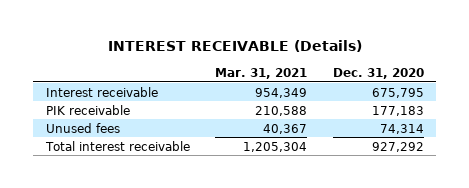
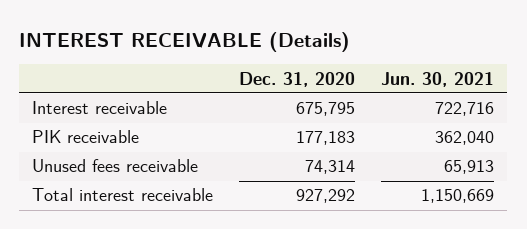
[215,68,308,80] Mar. 31, 2021 -> none
none -> [381,71,495,87] Jun. 30, 2021
[45,122,120,133] Unused fees -> [32,159,199,173] Unused fees receivable

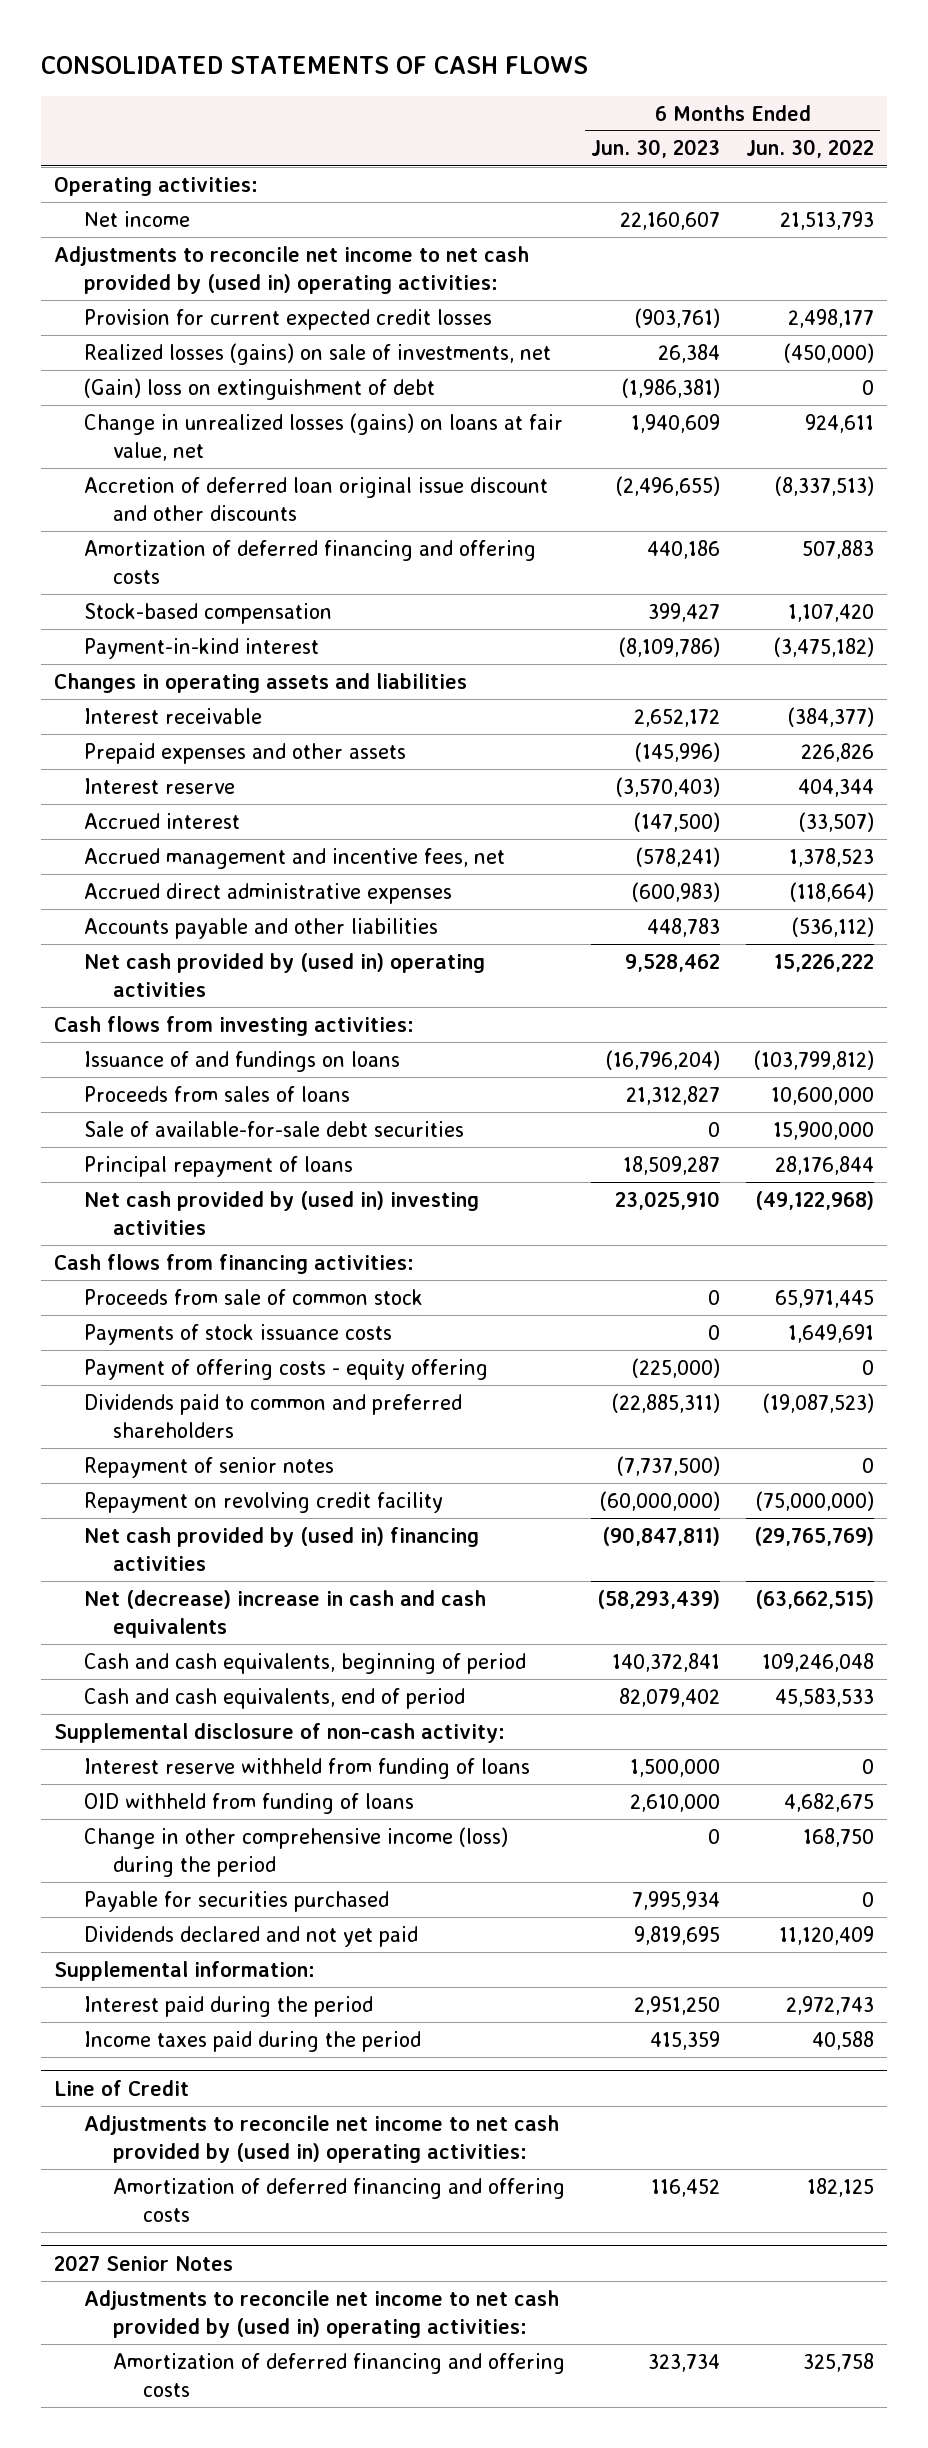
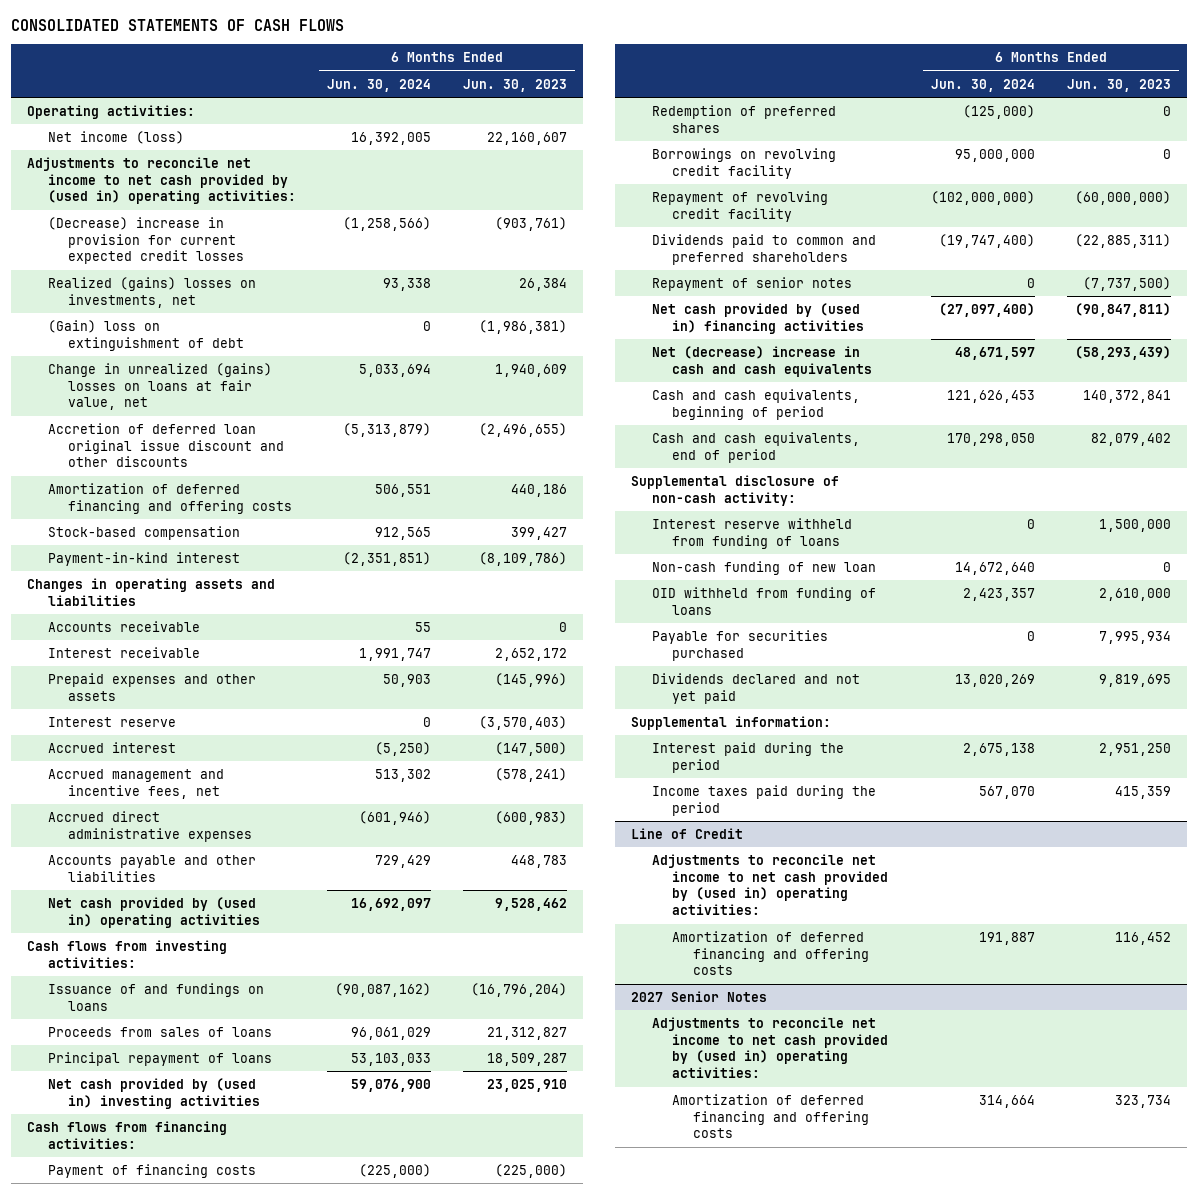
[745,139,874,159] Jun. 30, 2022 -> none
none -> [327,78,432,92] Jun. 30, 2024
[83,210,190,227] Net income -> [47,130,184,144] Net income (loss)
[83,308,492,330] Provision for current expected credit losses -> [47,216,245,265] (Decrease) increase in provision for current expected credit losses
[83,342,551,365] Realized losses (gains) on sale of investments, net -> [47,276,256,308] Realized (gains) losses on investments, net
[83,412,563,461] Change in unrealized losses (gains) on loans at fair value, net -> [47,362,272,411] Change in unrealized (gains) losses on loans at fair value, net
none -> [47,620,200,632] Accounts receivable
[83,1120,464,1137] Sale of available-for-sale debt securities -> none
[83,1288,423,1305] Proceeds from sale of common stock -> none
[83,1323,392,1345] Payments of stock issuance costs -> none
[83,1358,488,1380] Payment of offering costs - equity offering -> [47,1163,256,1178] Payment of financing costs
none -> [651,104,836,133] Redemption of preferred shares
none -> [651,147,836,179] Borrowings on revolving credit facility
none -> [651,190,828,222] Repayment of revolving credit facility
[83,1491,443,1513] Repayment on revolving credit facility -> none
none -> [651,560,876,575] Non-cash funding of new loan
[83,1826,508,1877] Change in other comprehensive income (loss) during the period -> none

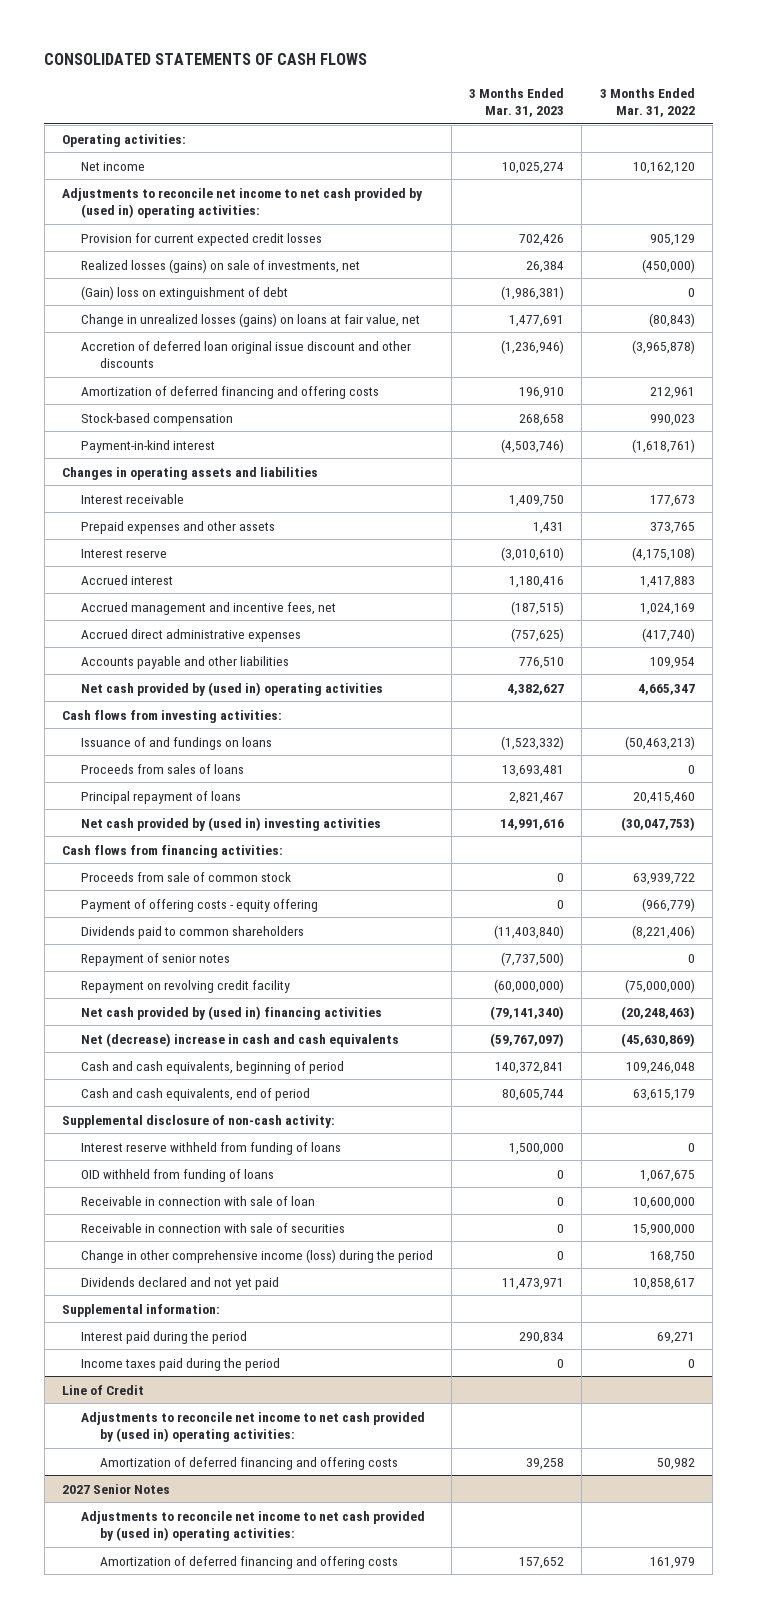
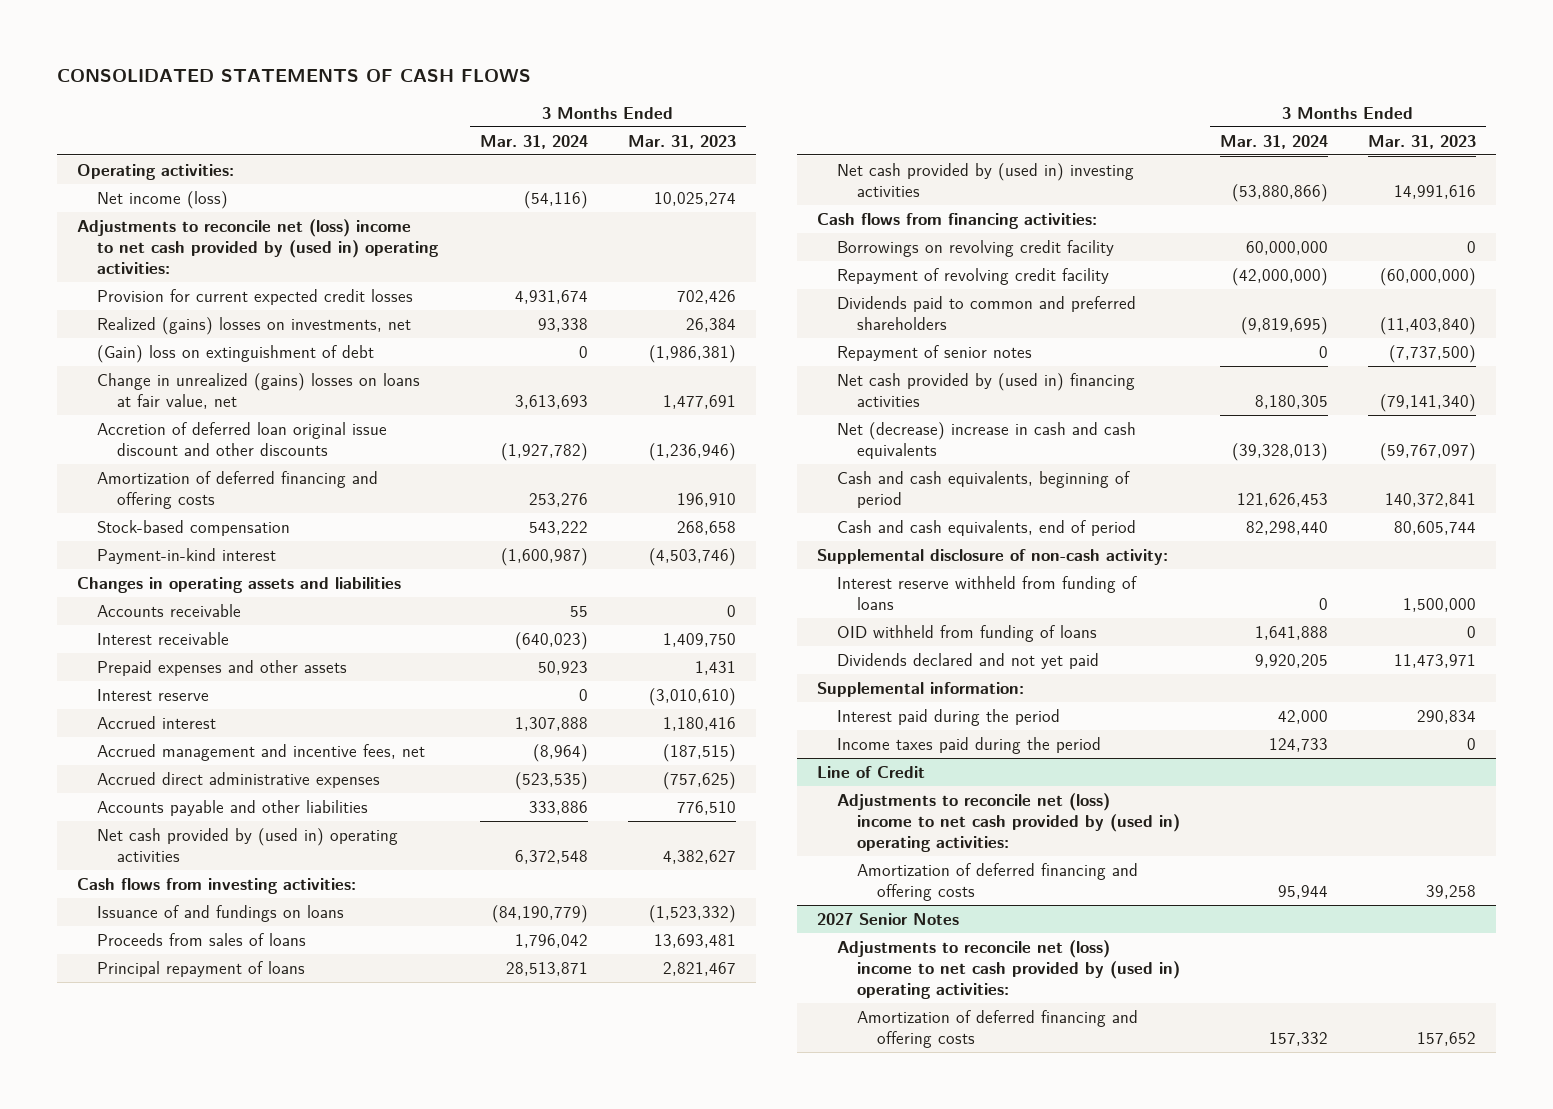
[599,87,695,118] 3 Months Ended Mar. 31, 2022 -> none
none -> [480,134,589,149] Mar. 31, 2024
[81,161,146,171] Net income -> [97,190,229,209] Net income (loss)
[62,187,424,218] Adjustments to reconcile net income to net cash provided by (used in) operating activities: -> [76,218,440,275] Adjustments to reconcile net (loss) income to net cash provided by (used in) operating activities:
[81,258,361,273] Realized losses (gains) on sale of investments, net -> [97,316,412,335] Realized (gains) losses on investments, net
[81,312,421,327] Change in unrealized losses (gains) on loans at fair value, net -> [97,372,421,409] Change in unrealized (gains) losses on loans at fair value, net
none -> [97,603,242,617] Accounts receivable
[81,871,292,882] Proceeds from sale of common stock -> none
[81,898,319,912] Payment of offering costs - equity offering -> none
none -> [836,239,1114,257] Borrowings on revolving credit facility
none -> [836,267,1109,285] Repayment of revolving credit facility
[81,925,305,939] Dividends paid to common shareholders -> [836,295,1136,330] Dividends paid to common and preferred shareholders
[81,979,291,993] Repayment on revolving credit facility -> none
[81,1195,316,1206] Receivable in connection with sale of loan -> none
[81,1222,346,1233] Receivable in connection with sale of securities -> none
[81,1248,434,1263] Change in other comprehensive income (loss) during the period -> none
[81,1411,426,1442] Adjustments to reconcile net income to net cash provided by (used in) operating activities: -> [836,792,1181,853] Adjustments to reconcile net (loss) income to net cash provided by (used in) operating activities:
[81,1510,426,1541] Adjustments to reconcile net income to net cash provided by (used in) operating activities: -> [836,939,1181,1000] Adjustments to reconcile net (loss) income to net cash provided by (used in) operating activities:

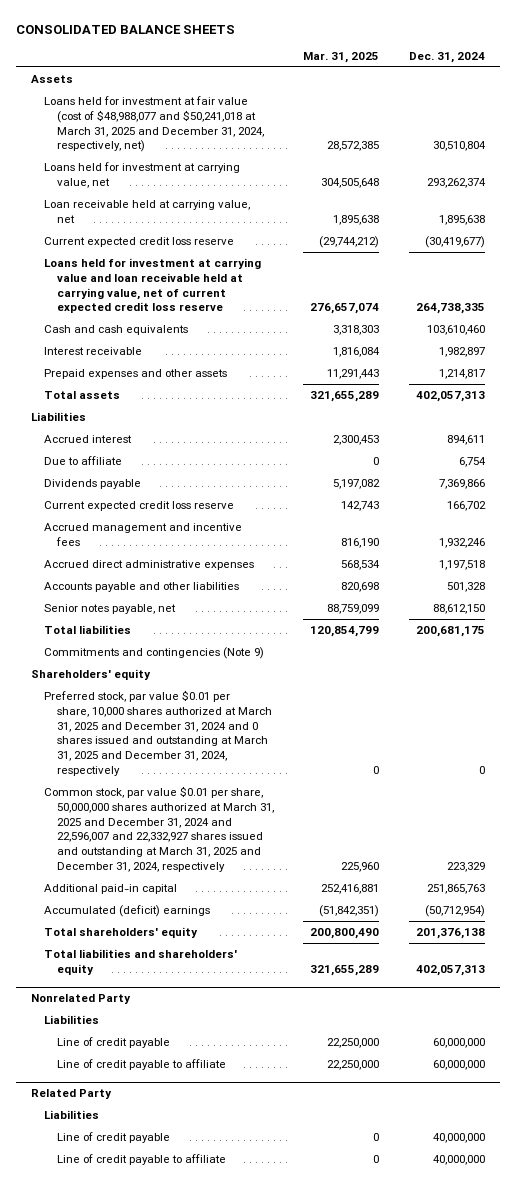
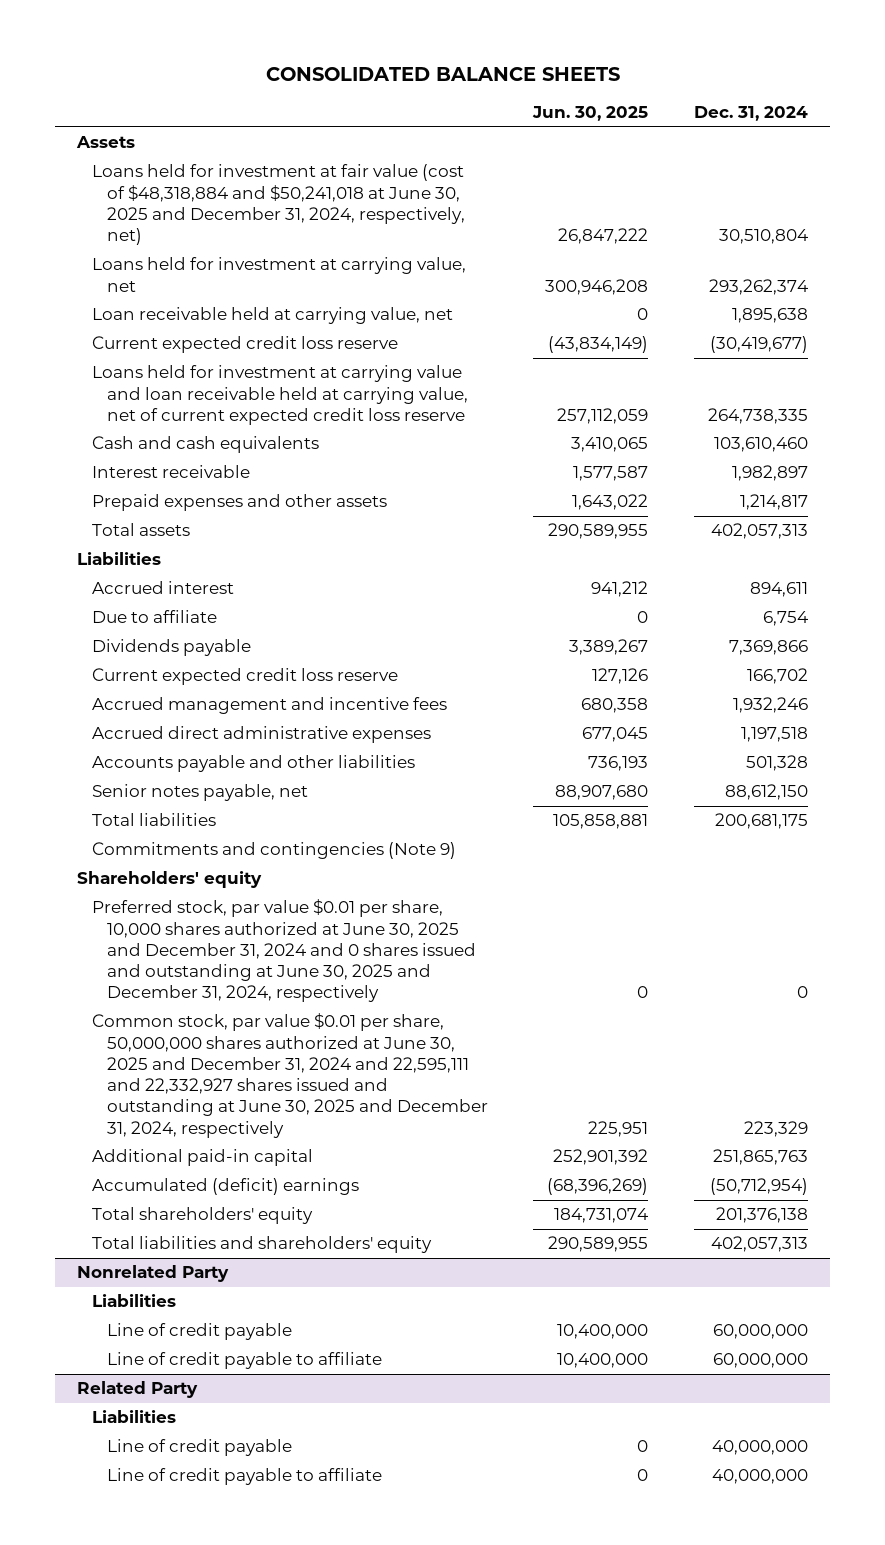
[303,51,380,63] Mar. 31, 2025 -> none
none -> [532,106,649,122] Jun. 30, 2025
[43,95,264,153] Loans held for investment at fair value (cost of $48,988,077 and $50,241,018 at March 31, 2025 and December 31, 2024, respectively, net) -> [92,164,466,246] Loans held for investment at fair value (cost of $48,318,884 and $50,241,018 at June 30, 2025 and December 31, 2024, respectively, net)
[43,689,272,776] Preferred stock, par value $0.01 per share, 10,000 shares authorized at March 31, 2025 and December 31, 2024 and 0 shares issued and outstanding at March 31, 2025 and December 31, 2024, respectively -> [92,899,477,1003] Preferred stock, par value $0.01 per share, 10,000 shares authorized at June 30, 2025 and December 31, 2024 and 0 shares issued and outstanding at June 30, 2025 and December 31, 2024, respectively
[43,785,274,872] Common stock, par value $0.01 per share, 50,000,000 shares authorized at March 31, 2025 and December 31, 2024 and 22,596,007 and 22,332,927 shares issued and outstanding at March 31, 2025 and December 31, 2024, respectively -> [92,1013,489,1138] Common stock, par value $0.01 per share, 50,000,000 shares authorized at June 30, 2025 and December 31, 2024 and 22,595,111 and 22,332,927 shares issued and outstanding at June 30, 2025 and December 31, 2024, respectively

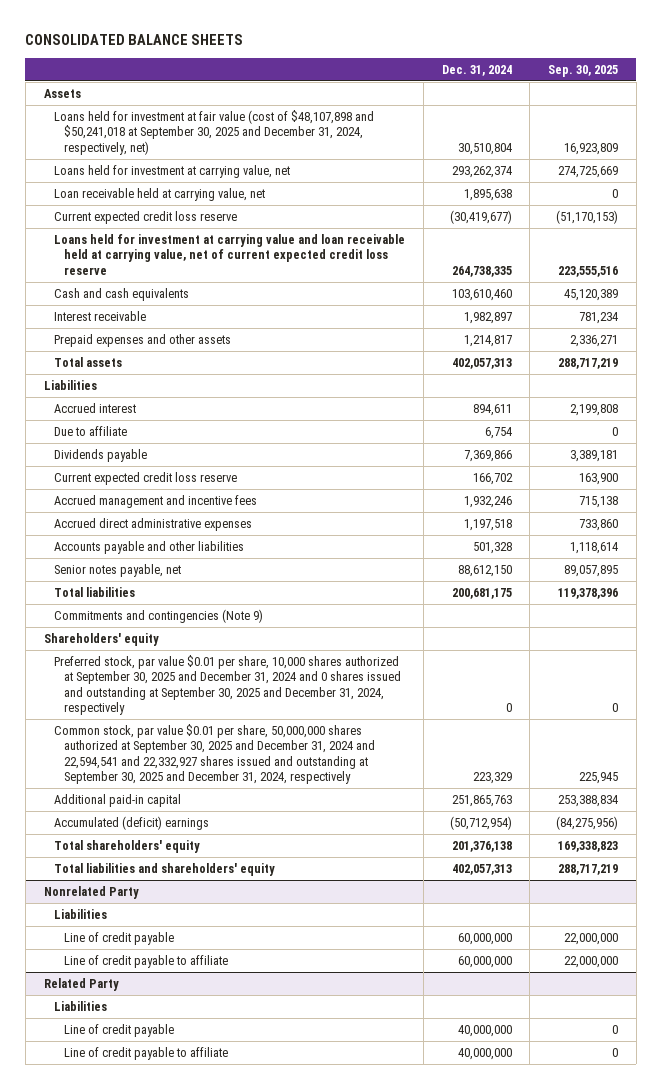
[532,106,649,122] Jun. 30, 2025 -> none
none -> [548,64,619,77] Sep. 30, 2025
[92,164,466,246] Loans held for investment at fair value (cost of $48,318,884 and $50,241,018 at June 30, 2025 and December 31, 2024, respectively, net) -> [53,110,374,155] Loans held for investment at fair value (cost of $48,107,898 and $50,241,018 at September 30, 2025 and December 31, 2024, respectively, net)
[92,899,477,1003] Preferred stock, par value $0.01 per share, 10,000 shares authorized at June 30, 2025 and December 31, 2024 and 0 shares issued and outstanding at June 30, 2025 and December 31, 2024, respectively -> [53,655,402,715] Preferred stock, par value $0.01 per share, 10,000 shares authorized at September 30, 2025 and December 31, 2024 and 0 shares issued and outstanding at September 30, 2025 and December 31, 2024, respectively
[92,1013,489,1138] Common stock, par value $0.01 per share, 50,000,000 shares authorized at June 30, 2025 and December 31, 2024 and 22,595,111 and 22,332,927 shares issued and outstanding at June 30, 2025 and December 31, 2024, respectively -> [53,724,376,784] Common stock, par value $0.01 per share, 50,000,000 shares authorized at September 30, 2025 and December 31, 2024 and 22,594,541 and 22,332,927 shares issued and outstanding at September 30, 2025 and December 31, 2024, respectively

